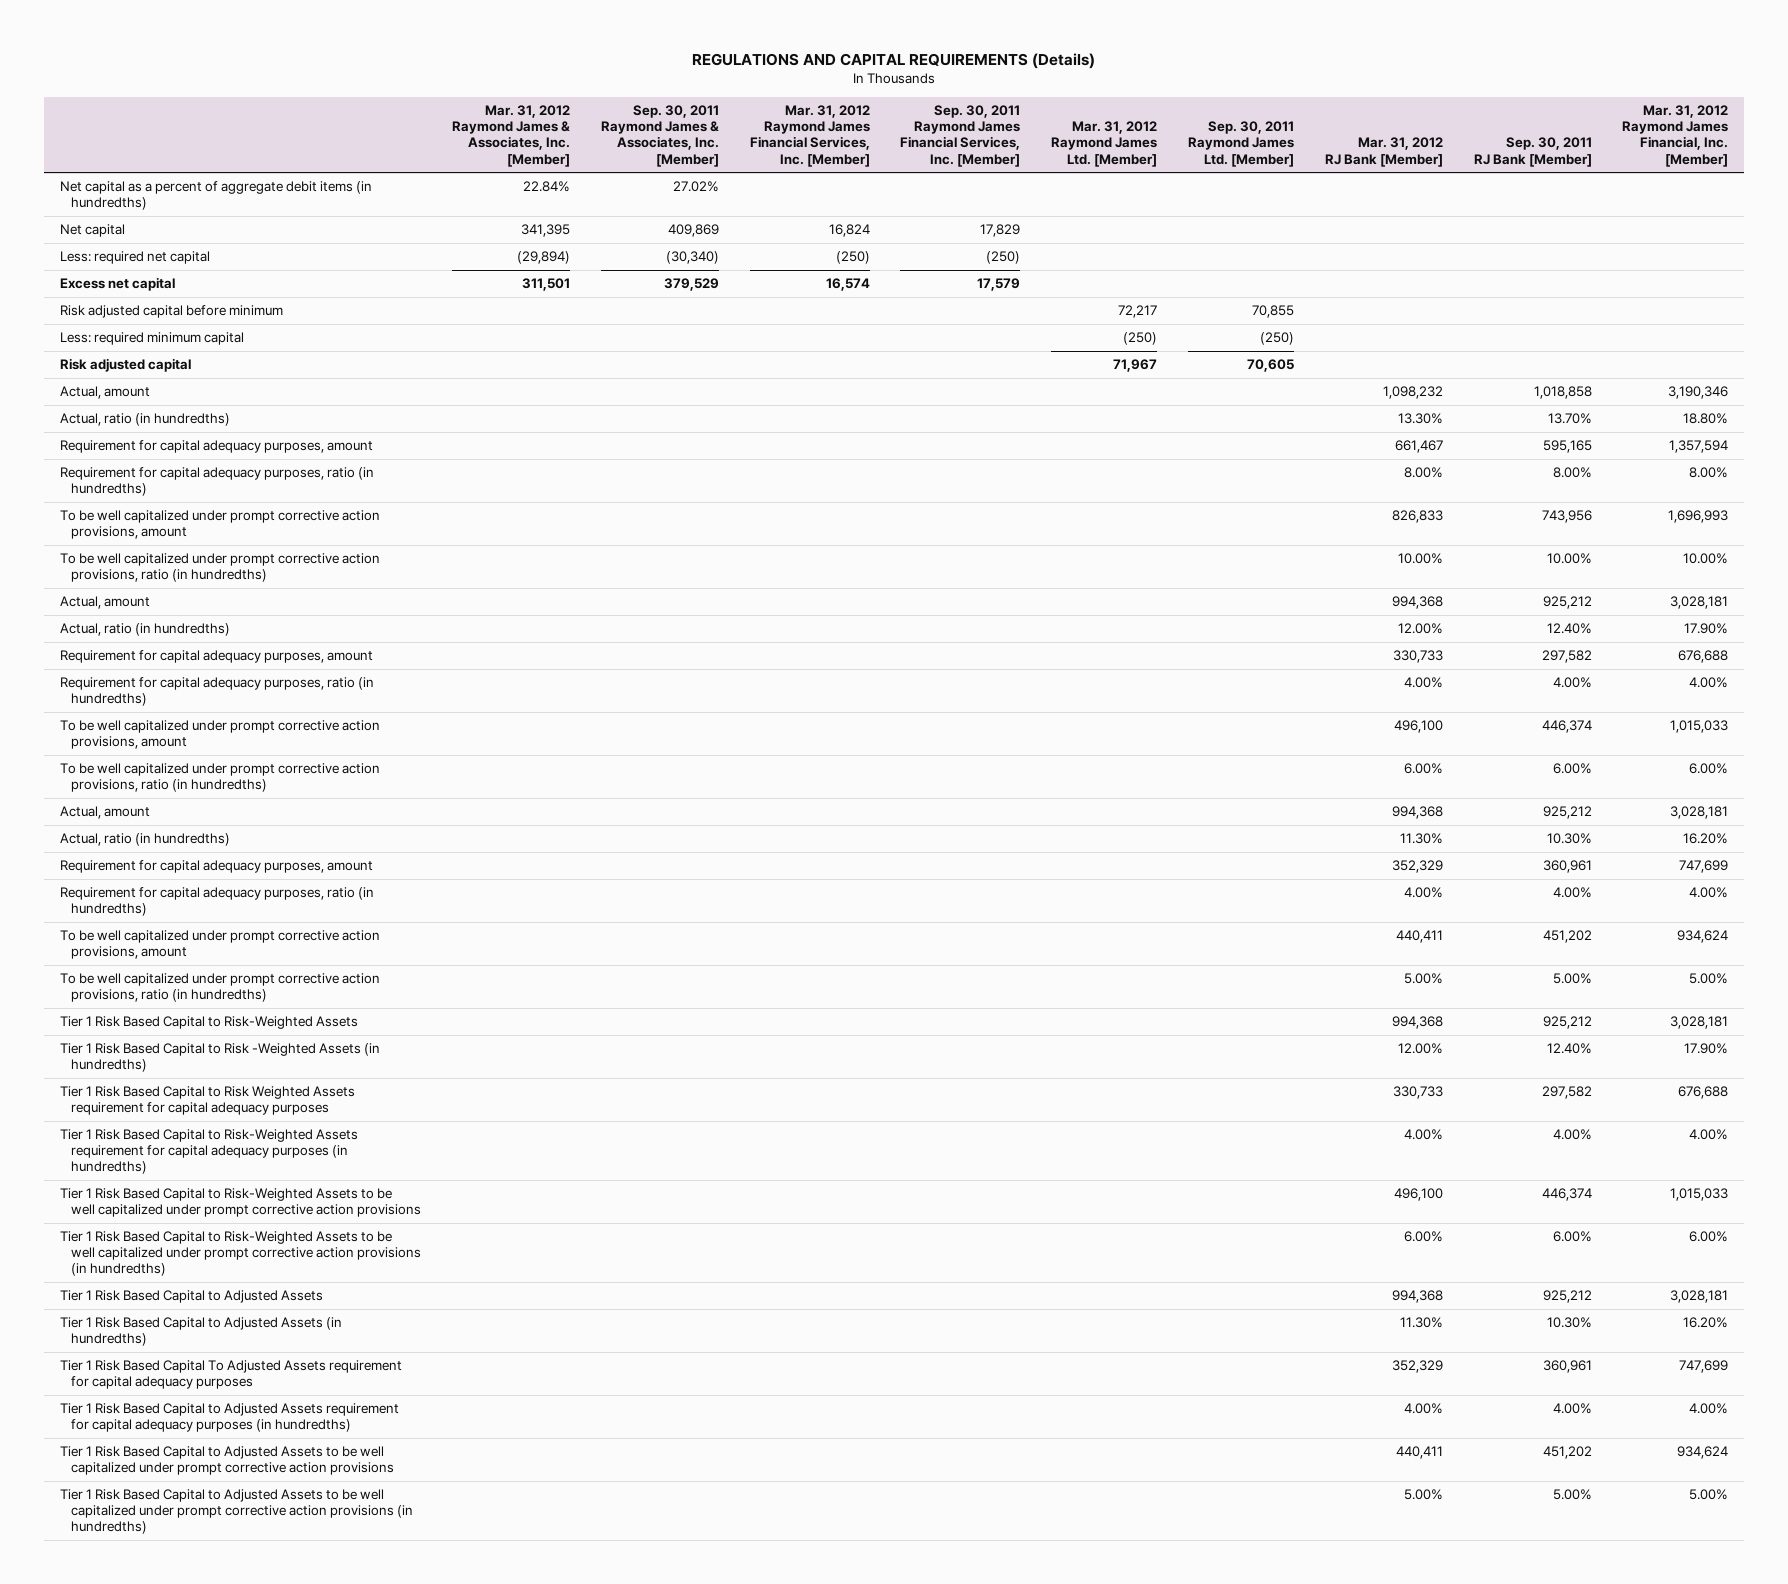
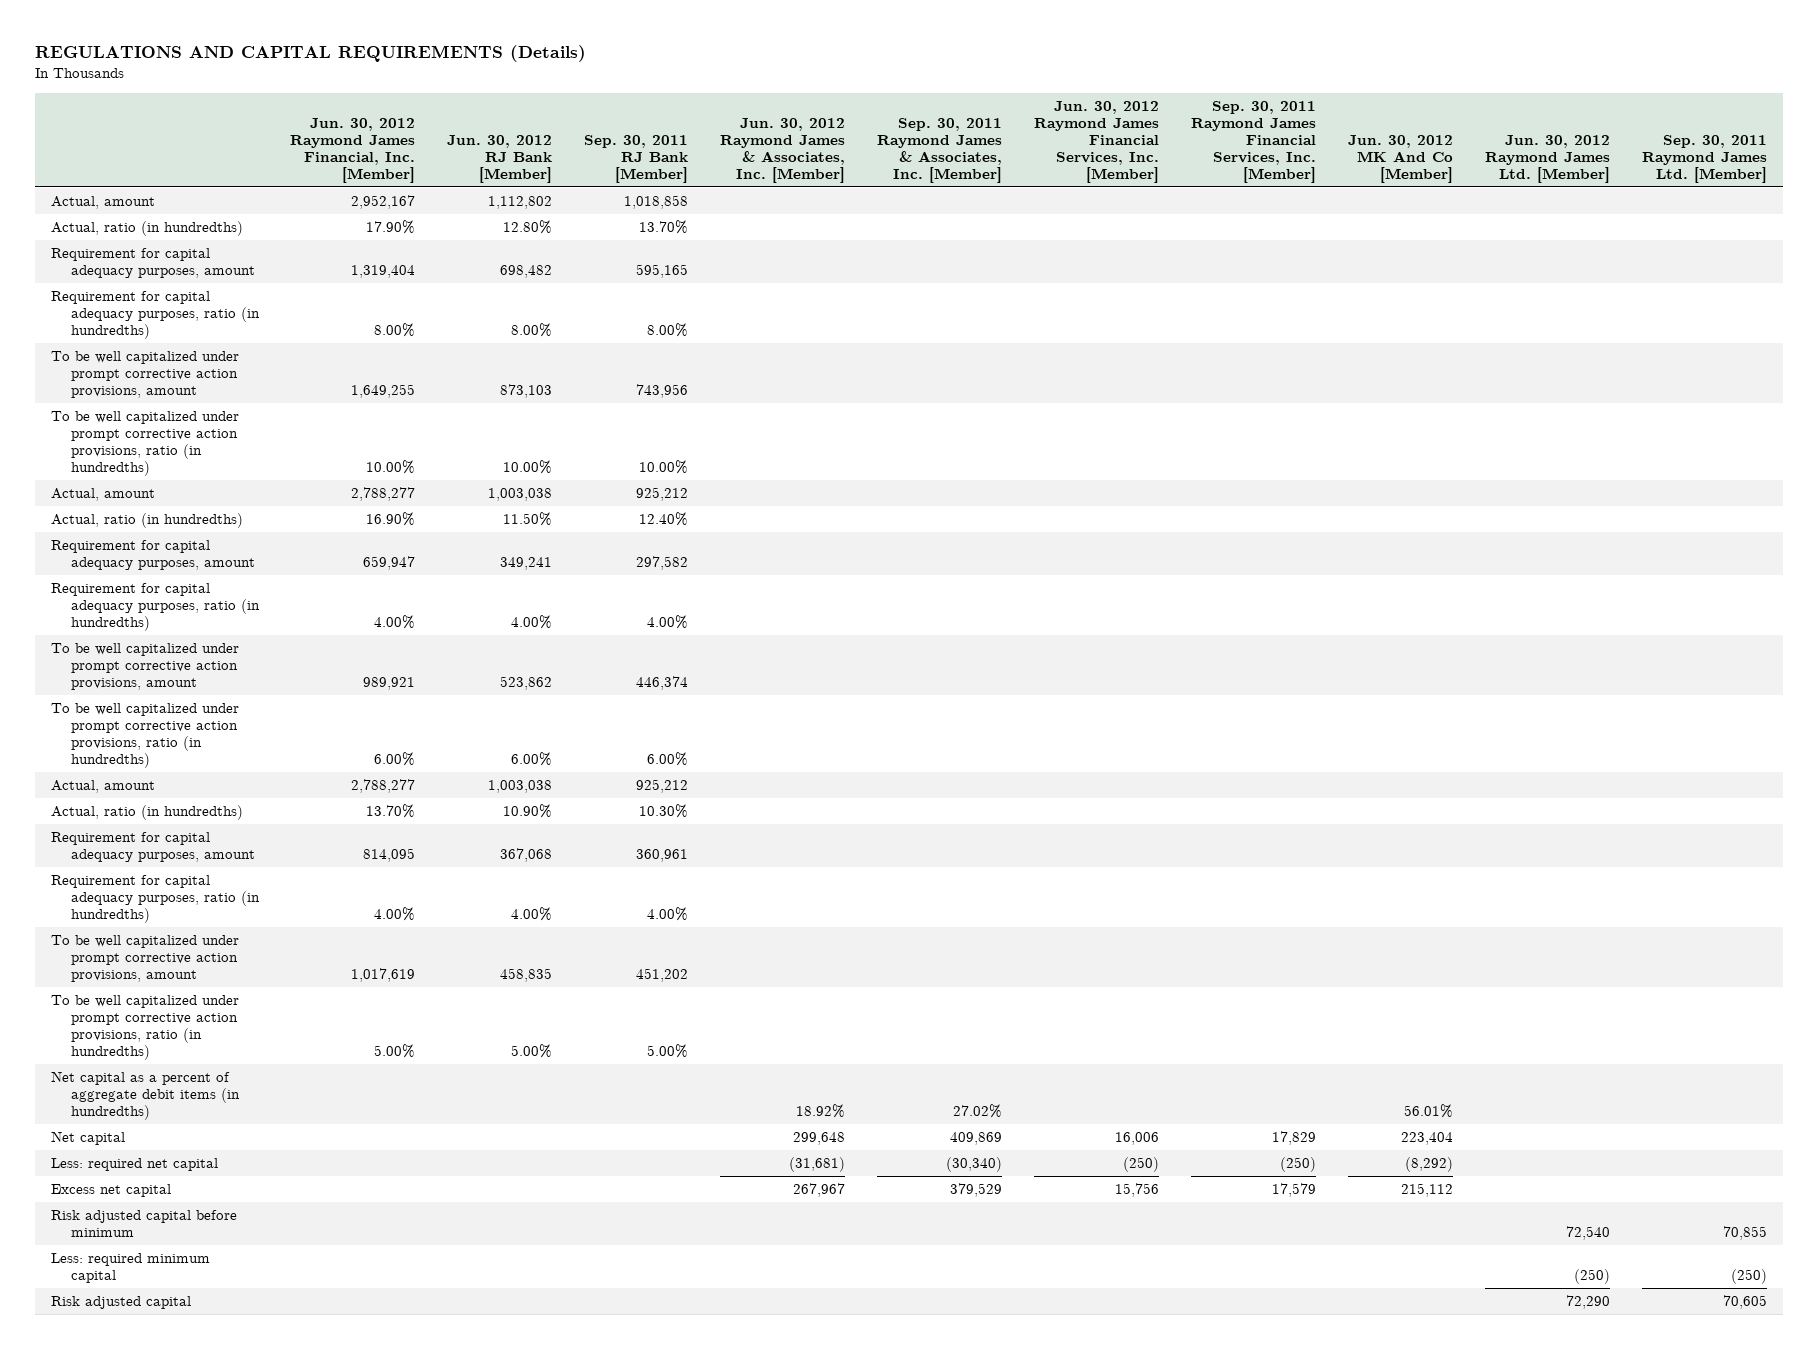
[452,104,571,167] Mar. 31, 2012 Raymond James & Associates, Inc. [Member] -> none
[749,104,870,167] Mar. 31, 2012 Raymond James Financial Services, Inc. [Member] -> none
[1051,121,1158,167] Mar. 31, 2012 Raymond James Ltd. [Member] -> none
[1324,137,1443,167] Mar. 31, 2012 RJ Bank [Member] -> none
[1622,104,1729,167] Mar. 31, 2012 Raymond James Financial, Inc. [Member] -> none
none -> [290,117,416,184] Jun. 30, 2012 Raymond James Financial, Inc. [Member]
none -> [447,134,553,184] Jun. 30, 2012 RJ Bank [Member]
none -> [720,117,846,184] Jun. 30, 2012 Raymond James & Associates, Inc. [Member]
none -> [1034,100,1160,184] Jun. 30, 2012 Raymond James Financial Services, Inc. [Member]
none -> [1347,134,1453,184] Jun. 30, 2012 MK And Co [Member]
none -> [1484,134,1610,184] Jun. 30, 2012 Raymond James Ltd. [Member]
[59,1016,358,1030] Tier 1 Risk Based Capital to Risk-Weighted Assets -> none
[59,1043,380,1073] Tier 1 Risk Based Capital to Risk -Weighted Assets (in hundredths) -> none
[59,1086,355,1116] Tier 1 Risk Based Capital to Risk Weighted Assets requirement for capital adequacy purposes -> none
[59,1129,358,1175] Tier 1 Risk Based Capital to Risk-Weighted Assets requirement for capital adequacy purposes (in hundredths) -> none
[59,1188,422,1218] Tier 1 Risk Based Capital to Risk-Weighted Assets to be well capitalized under prompt corrective action provisions -> none
[59,1231,422,1277] Tier 1 Risk Based Capital to Risk-Weighted Assets to be well capitalized under prompt corrective action provisions (in hundredths) -> none
[59,1290,323,1304] Tier 1 Risk Based Capital to Adjusted Assets -> none
[59,1317,342,1347] Tier 1 Risk Based Capital to Adjusted Assets (in hundredths) -> none
[59,1360,402,1390] Tier 1 Risk Based Capital To Adjusted Assets requirement for capital adequacy purposes -> none
[59,1403,399,1433] Tier 1 Risk Based Capital to Adjusted Assets requirement for capital adequacy purposes (in hundredths) -> none
[59,1446,395,1476] Tier 1 Risk Based Capital to Adjusted Assets to be well capitalized under prompt corrective action provisions -> none
[59,1489,414,1535] Tier 1 Risk Based Capital to Adjusted Assets to be well capitalized under prompt corrective action provisions (in hundredths) -> none
[59,181,372,211] Net capital as a percent of aggregate debit items (in hundredths) -> [50,1070,240,1121] Net capital as a percent of aggregate debit items (in hundredths)
[59,224,125,238] Net capital -> [50,1130,125,1145] Net capital
[59,251,210,265] Less: required net capital -> [50,1157,218,1171] Less: required net capital
[59,277,175,292] Excess net capital -> [50,1183,171,1197] Excess net capital
[59,305,283,319] Risk adjusted capital before minimum -> [50,1209,237,1238] Risk adjusted capital before minimum
[59,332,244,346] Less: required minimum capital -> [50,1252,210,1284] Less: required minimum capital
[59,358,191,373] Risk adjusted capital -> [50,1295,191,1309] Risk adjusted capital

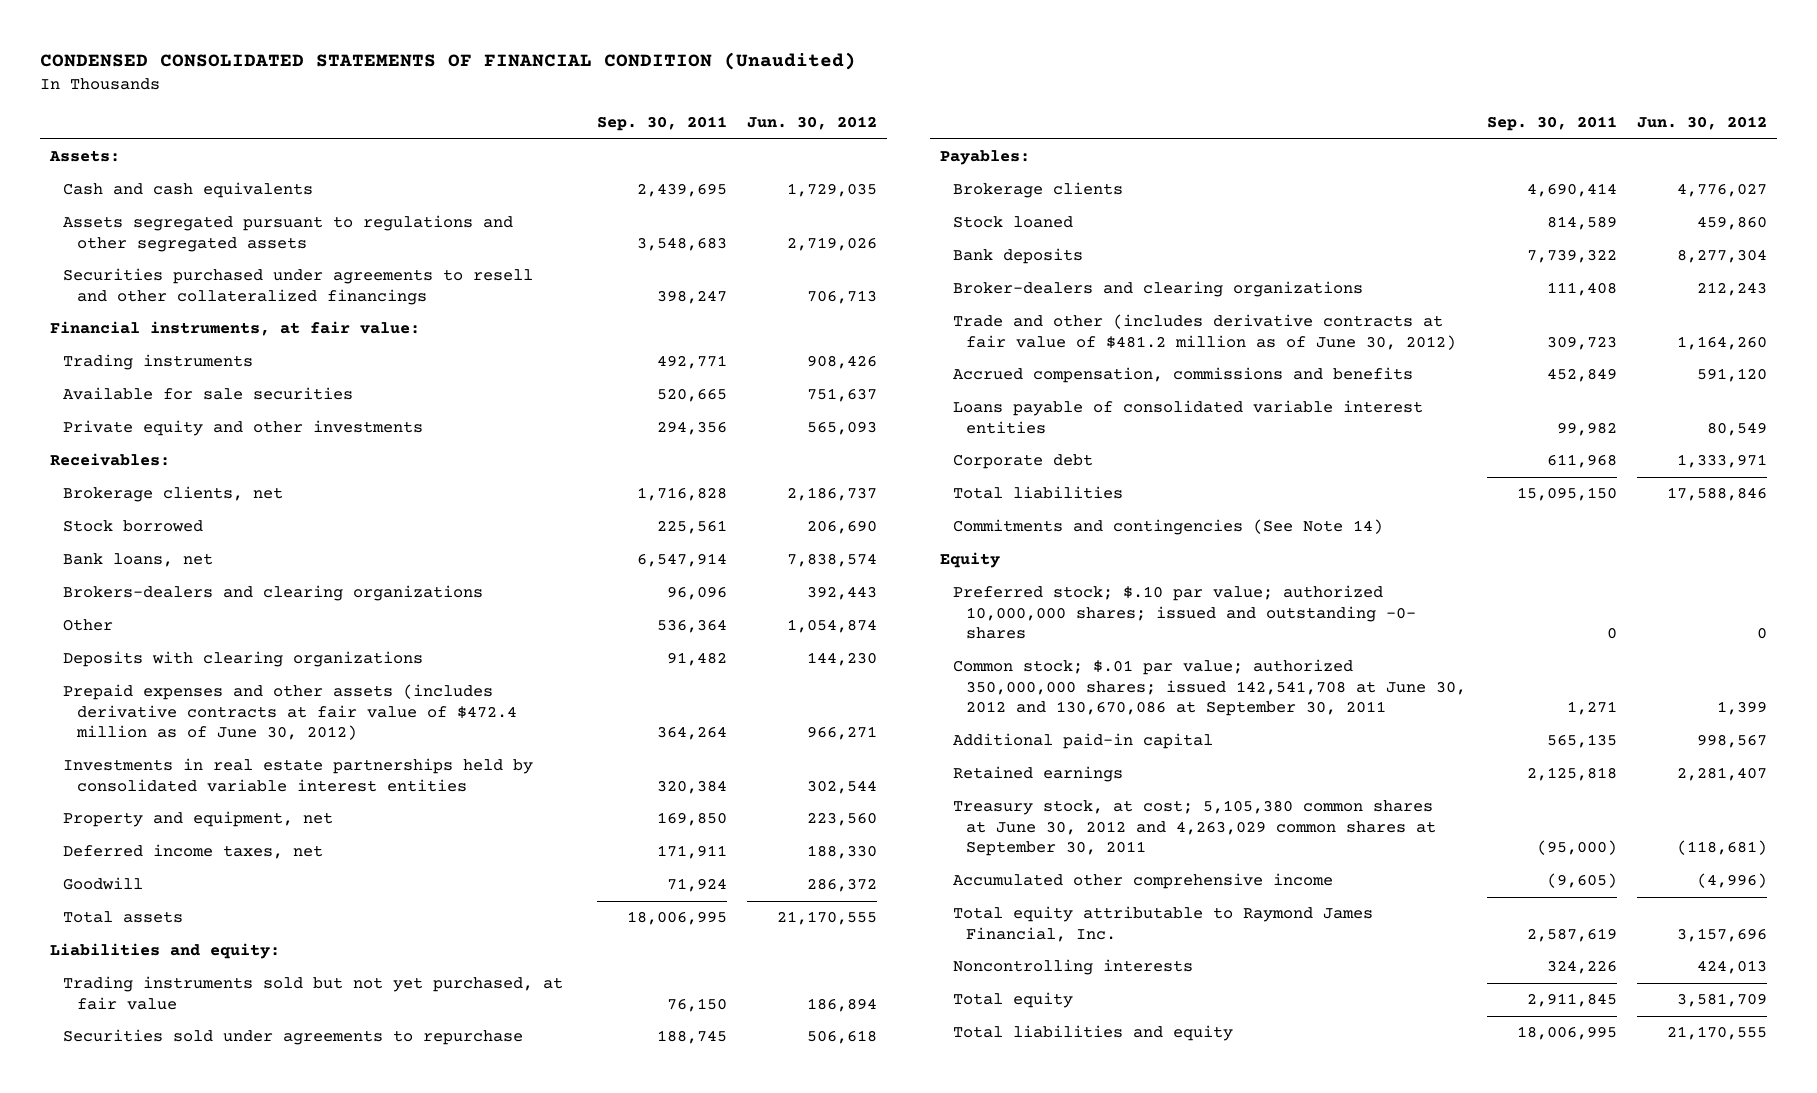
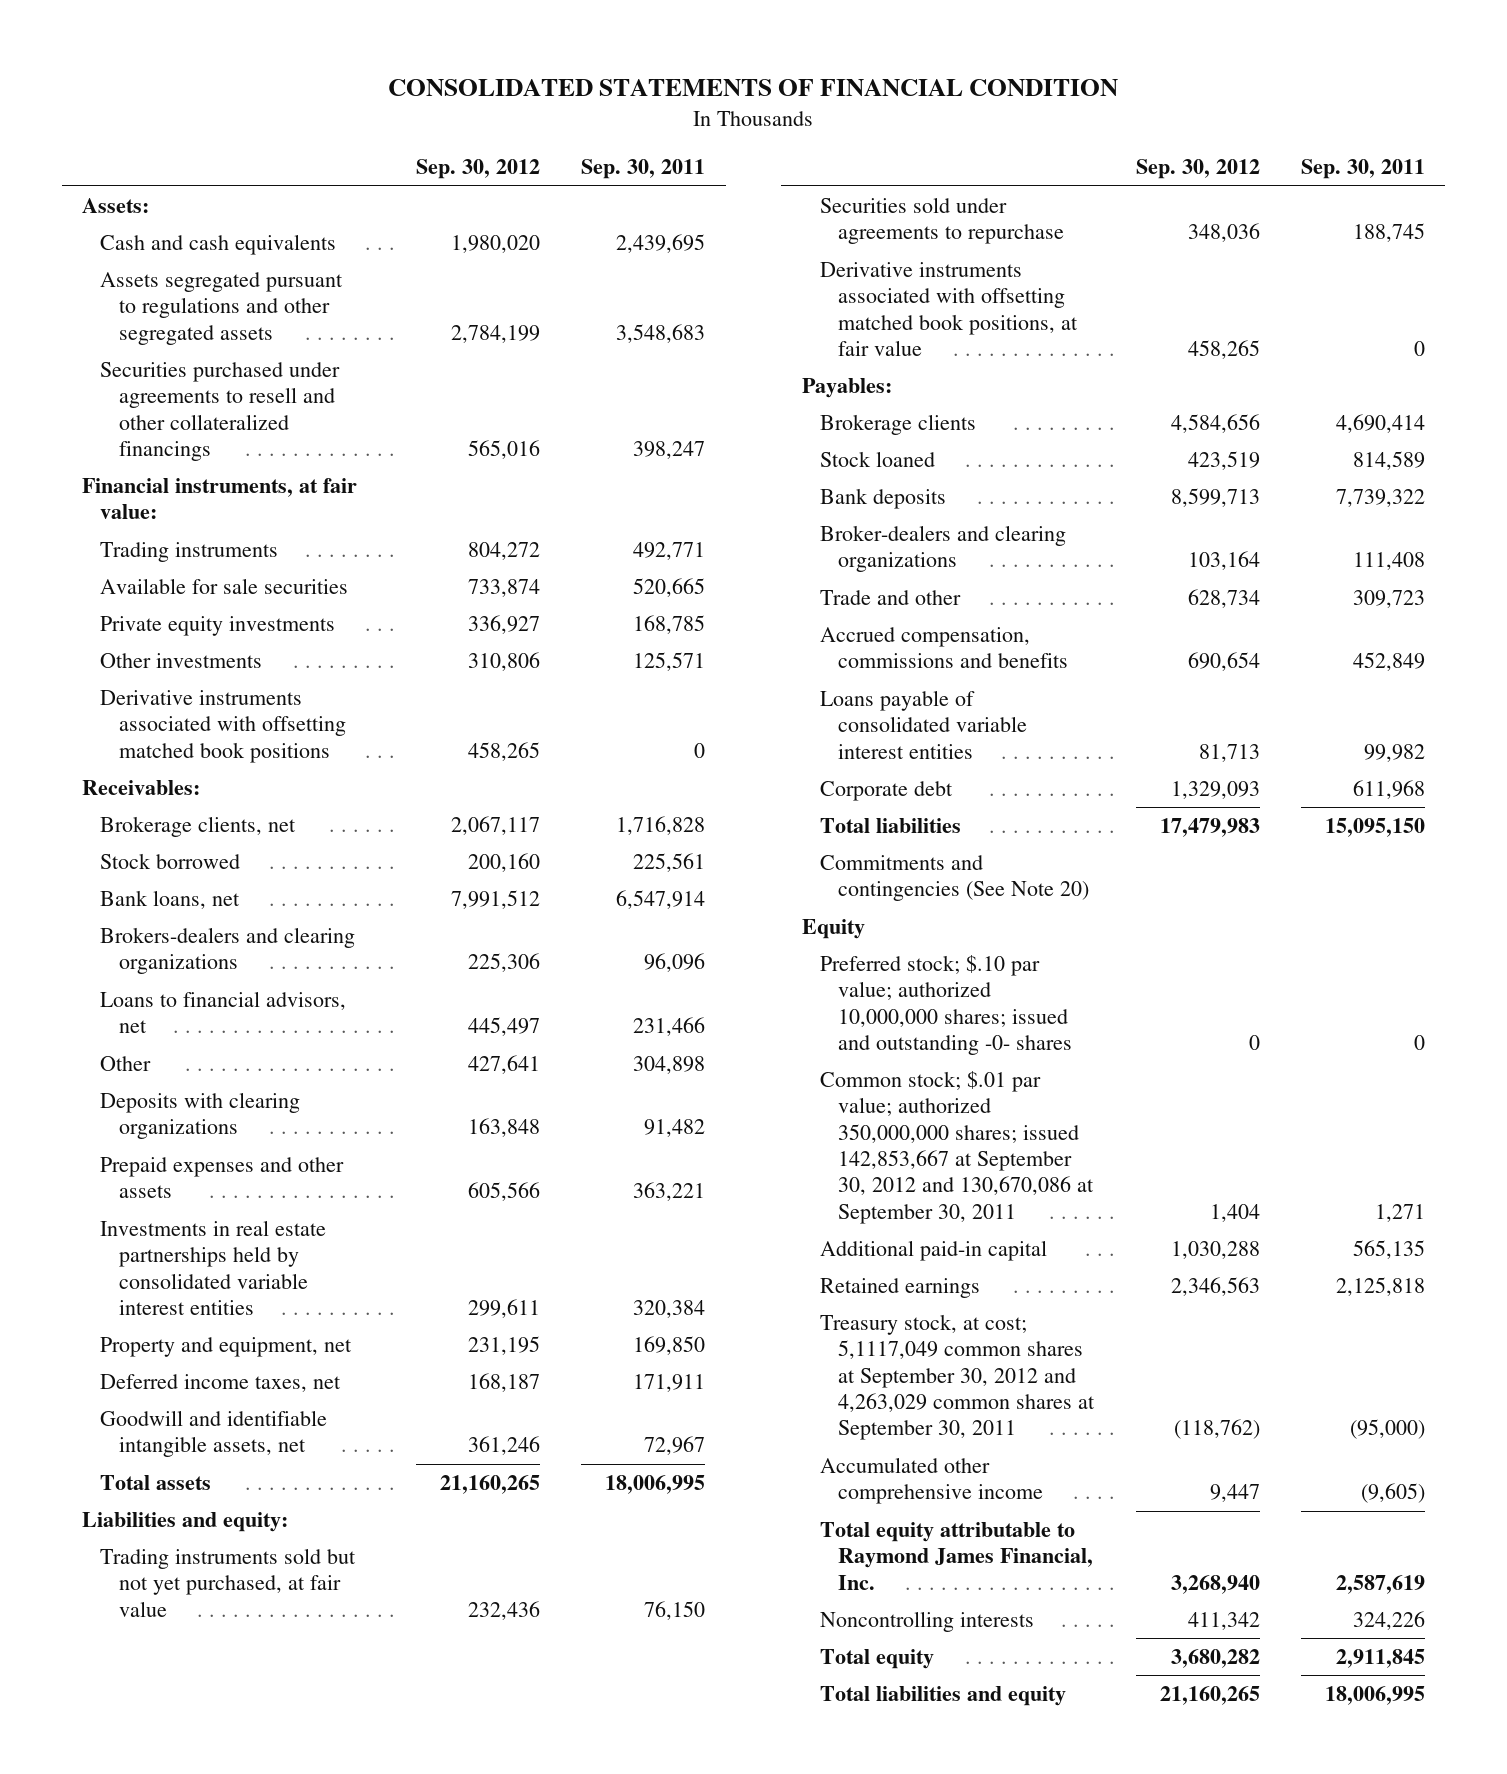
[39,52,856,71] CONDENSED CONSOLIDATED STATEMENTS OF FINANCIAL CONDITION (Unaudited) -> [388,79,1119,97] CONSOLIDATED STATEMENTS OF FINANCIAL CONDITION
[746,116,877,131] Jun. 30, 2012 -> none
none -> [415,159,540,180] Sep. 30, 2012
none -> [100,615,336,636] Private equity investments
[63,420,424,437] Private equity and other investments -> [100,652,263,668] Other investments
[656,421,727,436] 294,356 -> [632,651,705,671] 125,571
none -> [100,689,346,763] Derivative instruments associated with offsetting matched book positions
none -> [100,990,347,1034] Loans to financial advisors, net
[656,619,727,634] 536,364 -> [632,1055,705,1074] 304,898
[63,684,517,741] Prepaid expenses and other assets (includes derivative contracts at fair value of $472.4 million as of June 30, 2012) -> [100,1156,345,1199] Prepaid expenses and other assets
[656,726,727,741] 364,264 -> [632,1182,705,1202] 363,221
[63,877,144,891] Goodwill -> none
none -> [100,1409,328,1458] Goodwill and identifiable intangible assets, net
none -> [820,261,1079,357] Derivative instruments associated with offsetting matched book positions, at fair value
[953,314,1457,350] Trade and other (includes derivative contracts at fair value of $481.2 million as of June 30, 2012) -> [820,589,962,605] Trade and other
[953,519,1384,536] Commitments and contingencies (See Note 14) -> [820,854,1090,902] Commitments and contingencies (See Note 20)
[953,659,1467,717] Common stock; $.01 par value; authorized 350,000,000 shares; issued 142,541,708 at June 30, 2012 and 130,670,086 at September 30, 2011 -> [820,1070,1095,1224] Common stock; $.01 par value; authorized 350,000,000 shares; issued 142,853,667 at September 30, 2012 and 130,670,086 at September 30, 2011
[953,800,1437,857] Treasury stock, at cost; 5,105,380 common shares at June 30, 2012 and 4,263,029 common shares at September 30, 2011 -> [820,1313,1096,1441] Treasury stock, at cost; 5,1117,049 common shares at September 30, 2012 and 4,263,029 common shares at September 30, 2011

